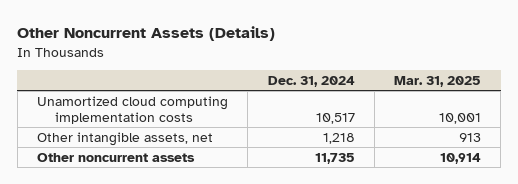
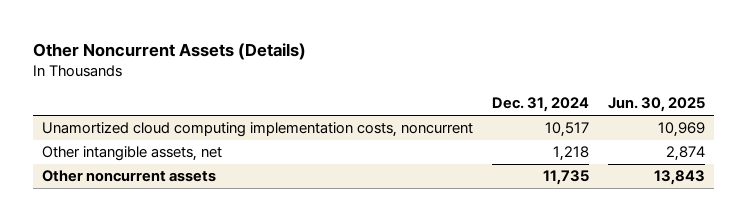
[393,75,481,87] Mar. 31, 2025 -> none
none -> [607,97,705,113] Jun. 30, 2025
[37,95,229,124] Unamortized cloud computing implementation costs -> [42,122,474,138] Unamortized cloud computing implementation costs, noncurrent

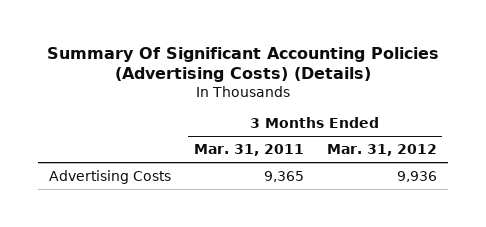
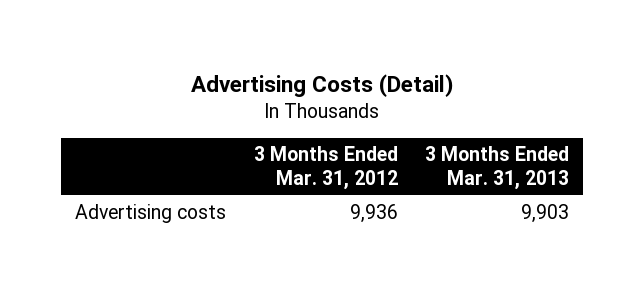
[46,46,439,83] Summary Of Significant Accounting Policies (Advertising Costs) (Details) -> [191,73,454,97] Advertising Costs (Detail)
[193,144,304,157] Mar. 31, 2011 -> none
none -> [425,146,570,191] 3 Months Ended Mar. 31, 2013
[49,169,172,184] Advertising Costs -> [75,204,227,224] Advertising costs

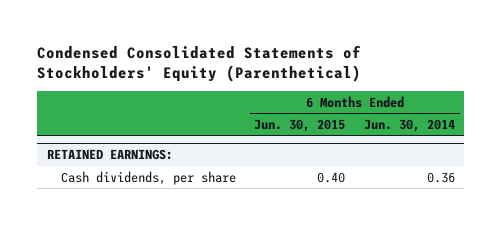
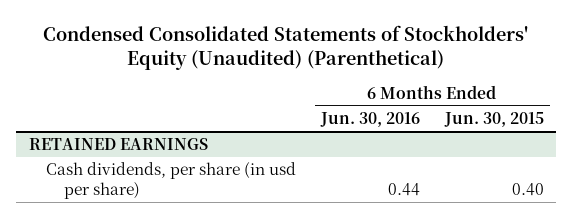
[37,44,362,82] Condensed Consolidated Statements of Stockholders' Equity (Parenthetical) -> [43,24,529,71] Condensed Consolidated Statements of Stockholders' Equity (Unaudited) (Parenthetical)
[364,118,456,132] Jun. 30, 2014 -> none
none -> [319,112,420,128] Jun. 30, 2016
[46,149,173,161] RETAINED EARNINGS: -> [28,138,208,151] RETAINED EARNINGS
[60,170,236,185] Cash dividends, per share -> [46,162,297,199] Cash dividends, per share (in usd per share)

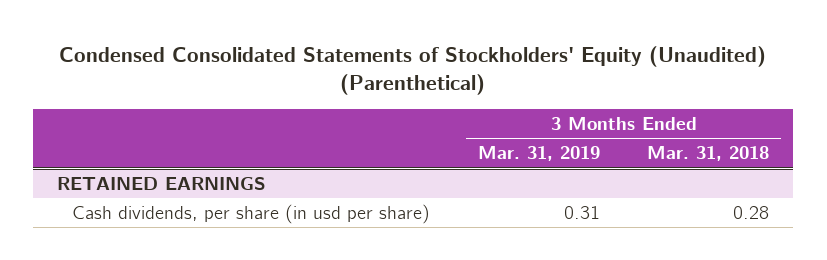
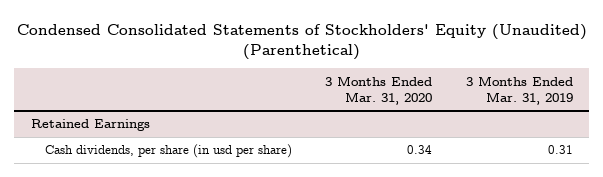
[647,146,770,162] Mar. 31, 2018 -> none
none -> [325,75,433,106] 3 Months Ended Mar. 31, 2020
[57,177,267,191] RETAINED EARNINGS -> [30,119,150,132] Retained Earnings

